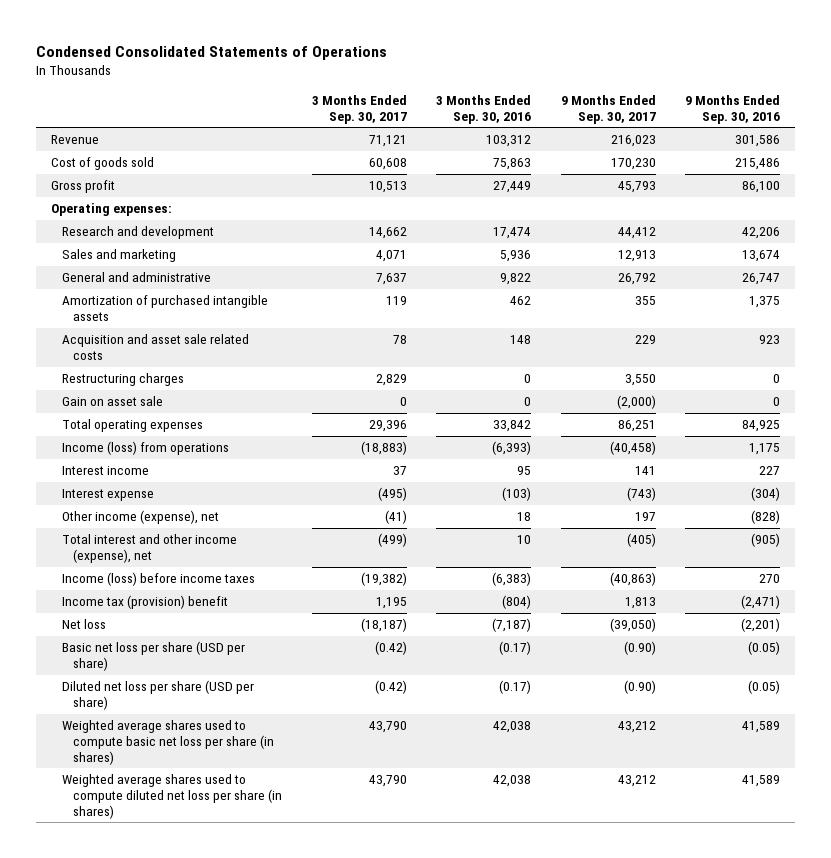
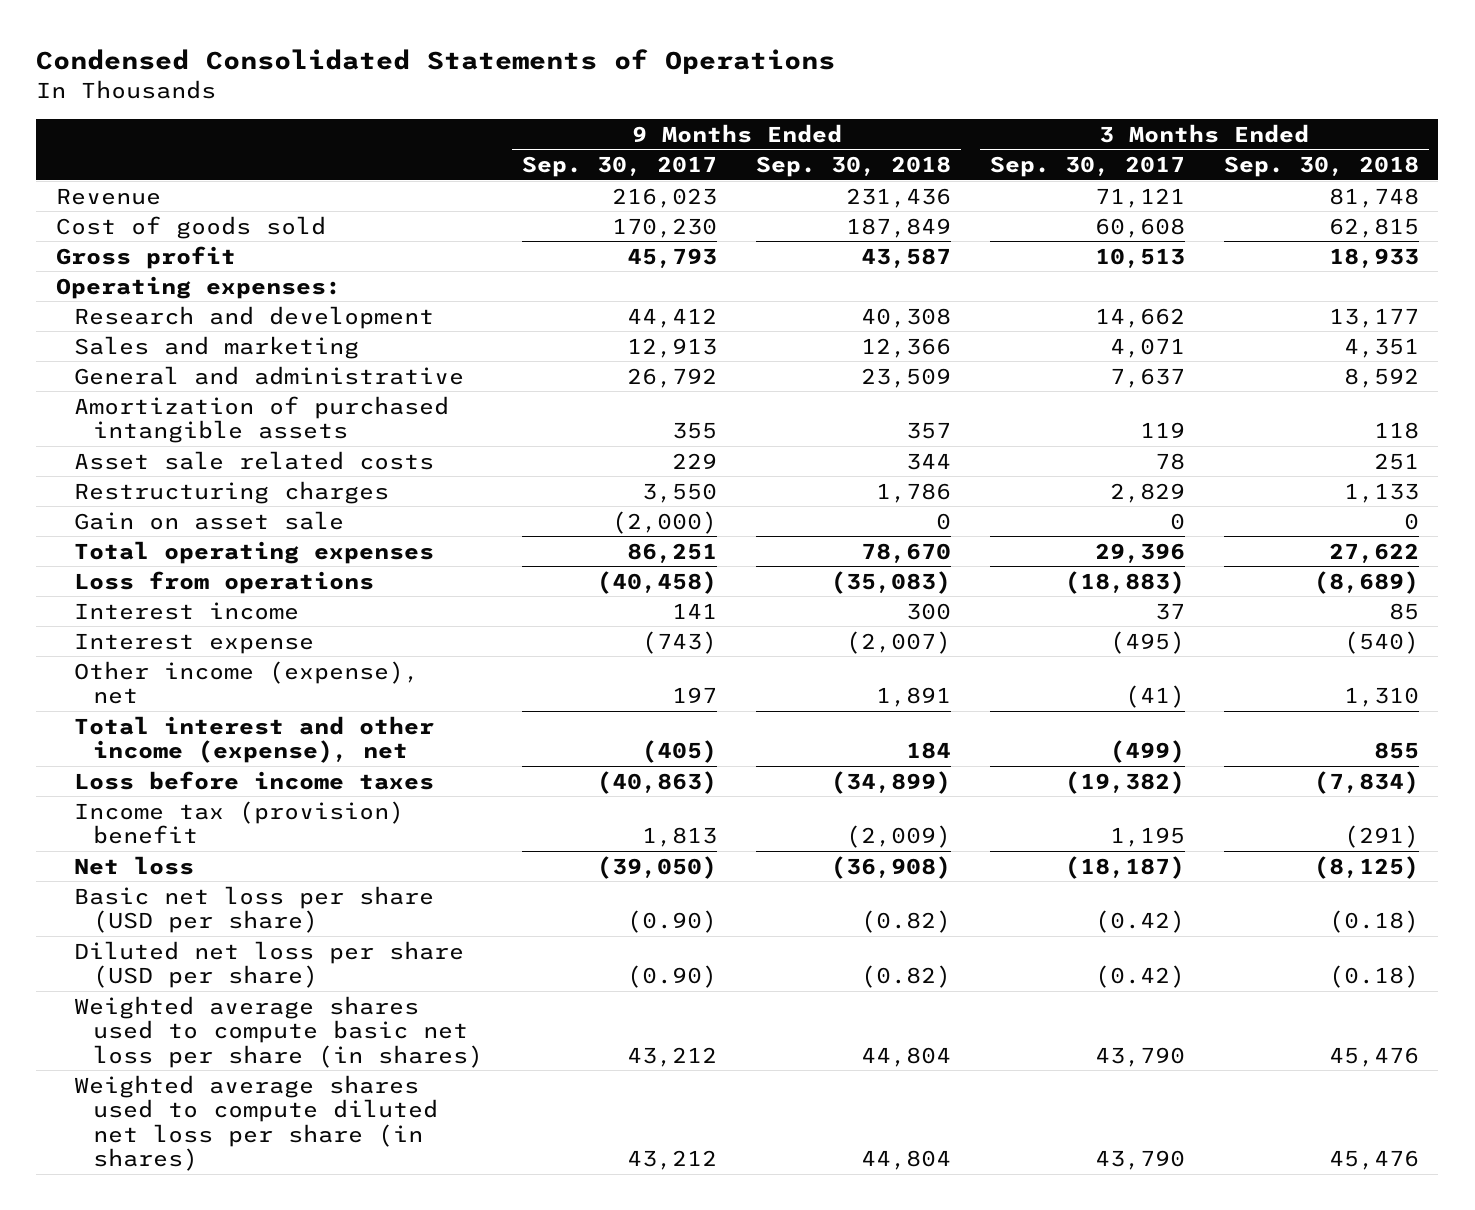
[436,94,532,124] 3 Months Ended Sep. 30, 2016 -> none
[685,94,781,124] 9 Months Ended Sep. 30, 2016 -> none
none -> [756,156,952,178] Sep. 30, 2018
none -> [1223,156,1419,178] Sep. 30, 2018
[62,334,250,360] Acquisition and asset sale related costs -> [74,450,435,470] Asset sale related costs
[62,441,230,456] Income (loss) from operations -> [74,570,375,594] Loss from operations
[62,572,256,587] Income (loss) before income taxes -> [74,770,435,790] Loss before income taxes

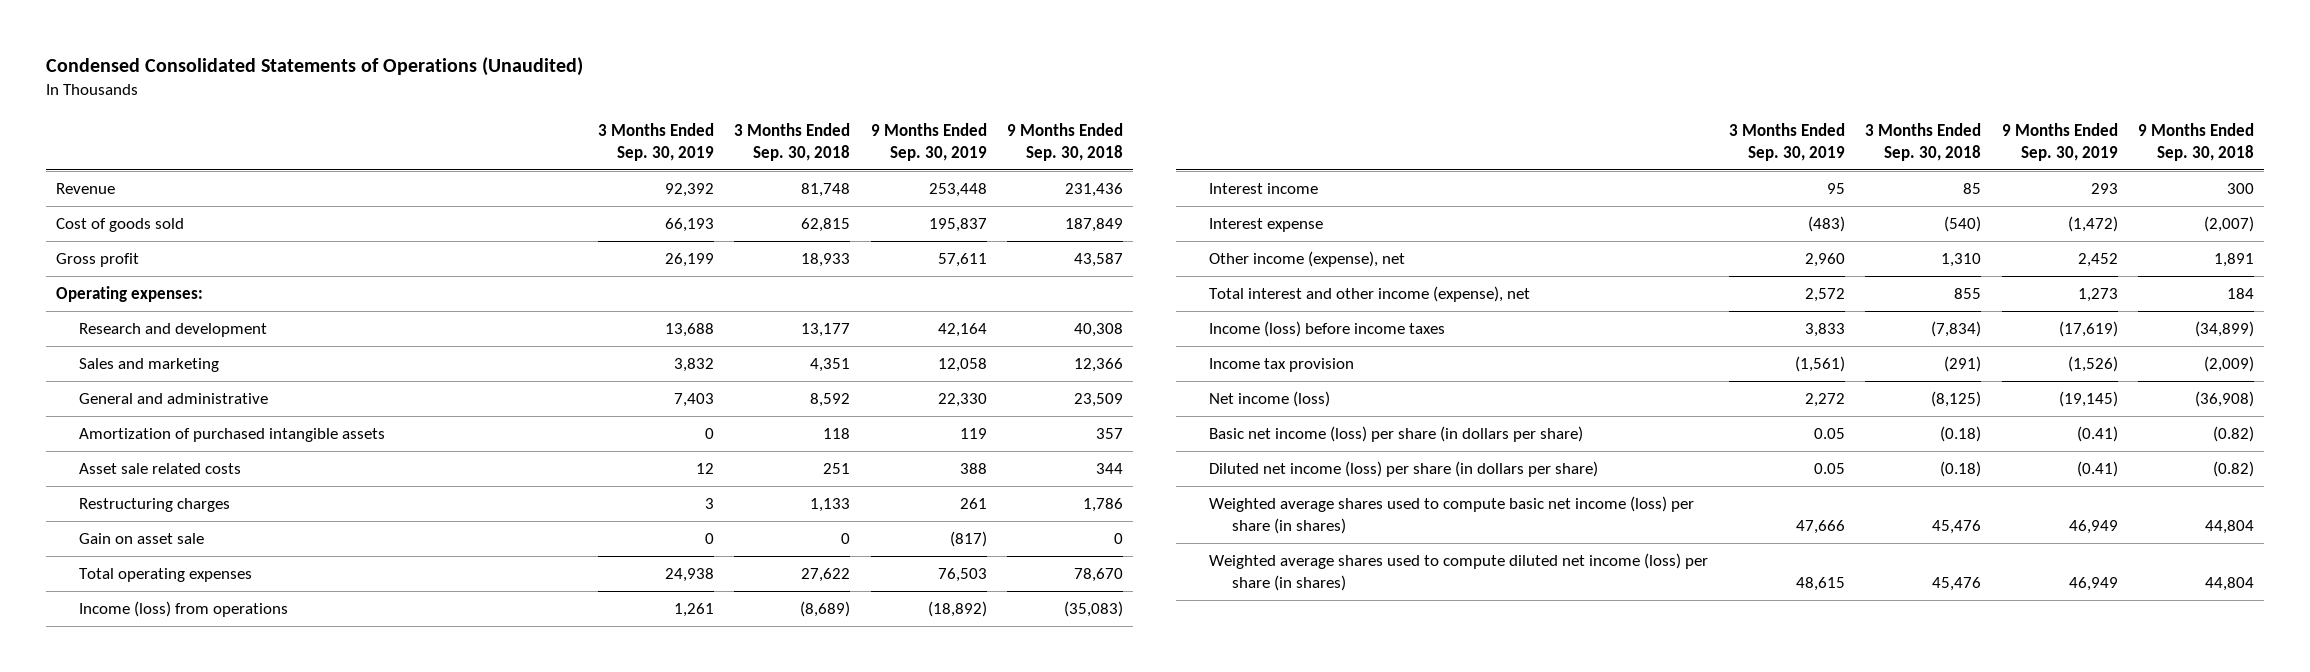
[36,49,836,75] Condensed Consolidated Statements of Operations -> [45,57,583,77] Condensed Consolidated Statements of Operations (Unaudited)
[522,156,718,178] Sep. 30, 2017 -> none
[989,156,1185,178] Sep. 30, 2017 -> none
none -> [597,122,714,161] 3 Months Ended Sep. 30, 2019
none -> [870,122,987,161] 9 Months Ended Sep. 30, 2019
[74,570,375,594] Loss from operations -> [78,601,288,618] Income (loss) from operations
[74,770,435,790] Loss before income taxes -> [1209,321,1446,338] Income (loss) before income taxes
[74,800,405,845] Income tax (provision) benefit -> [1209,358,1355,373] Income tax provision
[74,855,195,875] Net loss -> [1209,391,1331,408] Net income (loss)
[74,885,435,934] Basic net loss per share (USD per share) -> [1209,426,1584,443] Basic net income (loss) per share (in dollars per share)
[74,940,465,989] Diluted net loss per share (USD per share) -> [1209,461,1599,478] Diluted net income (loss) per share (in dollars per share)
[74,995,484,1068] Weighted average shares used to compute basic net loss per share (in shares) -> [1209,496,1695,535] Weighted average shares used to compute basic net income (loss) per share (in shares)
[74,1074,439,1172] Weighted average shares used to compute diluted net loss per share (in shares) -> [1209,553,1709,592] Weighted average shares used to compute diluted net income (loss) per share (in shares)

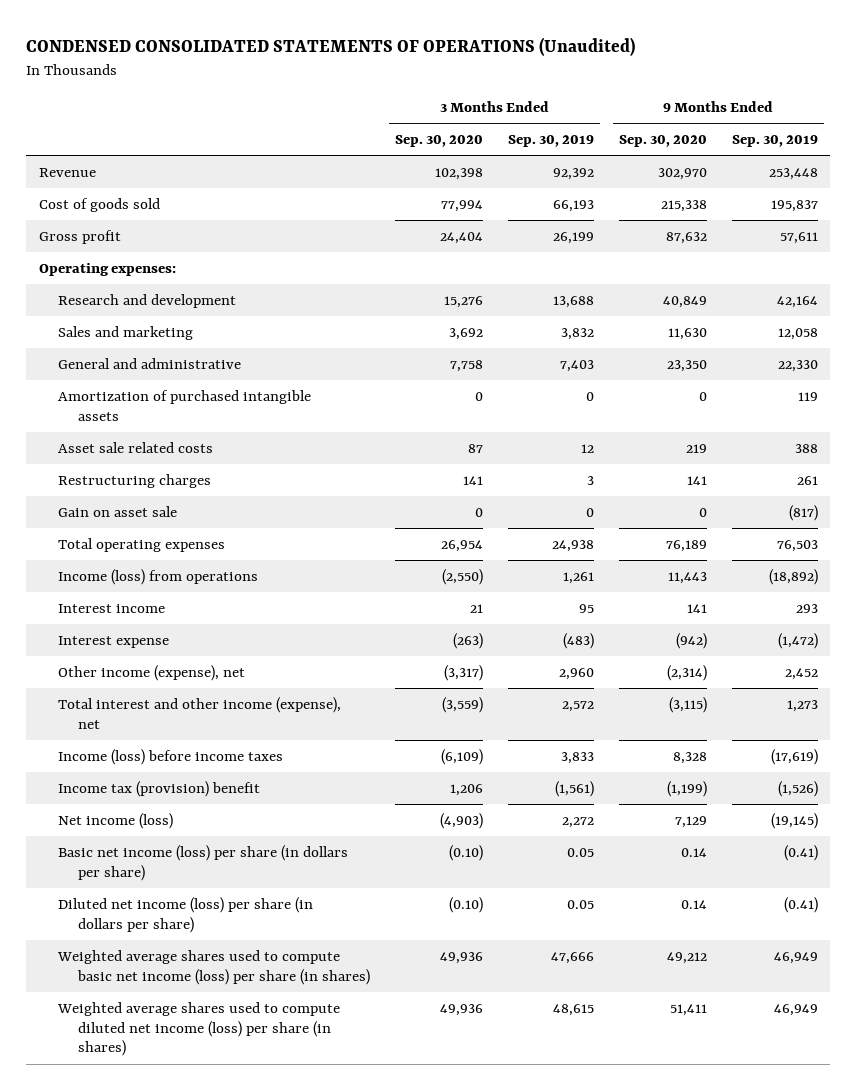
[45,57,583,77] Condensed Consolidated Statements of Operations (Unaudited) -> [26,37,636,57] CONDENSED CONSOLIDATED STATEMENTS OF OPERATIONS (Unaudited)
[734,122,851,161] 3 Months Ended Sep. 30, 2018 -> none
[1007,122,1124,161] 9 Months Ended Sep. 30, 2018 -> none
none -> [395,135,484,148] Sep. 30, 2020
none -> [618,135,707,148] Sep. 30, 2020
[1209,358,1355,373] Income tax provision -> [58,780,261,797] Income tax (provision) benefit

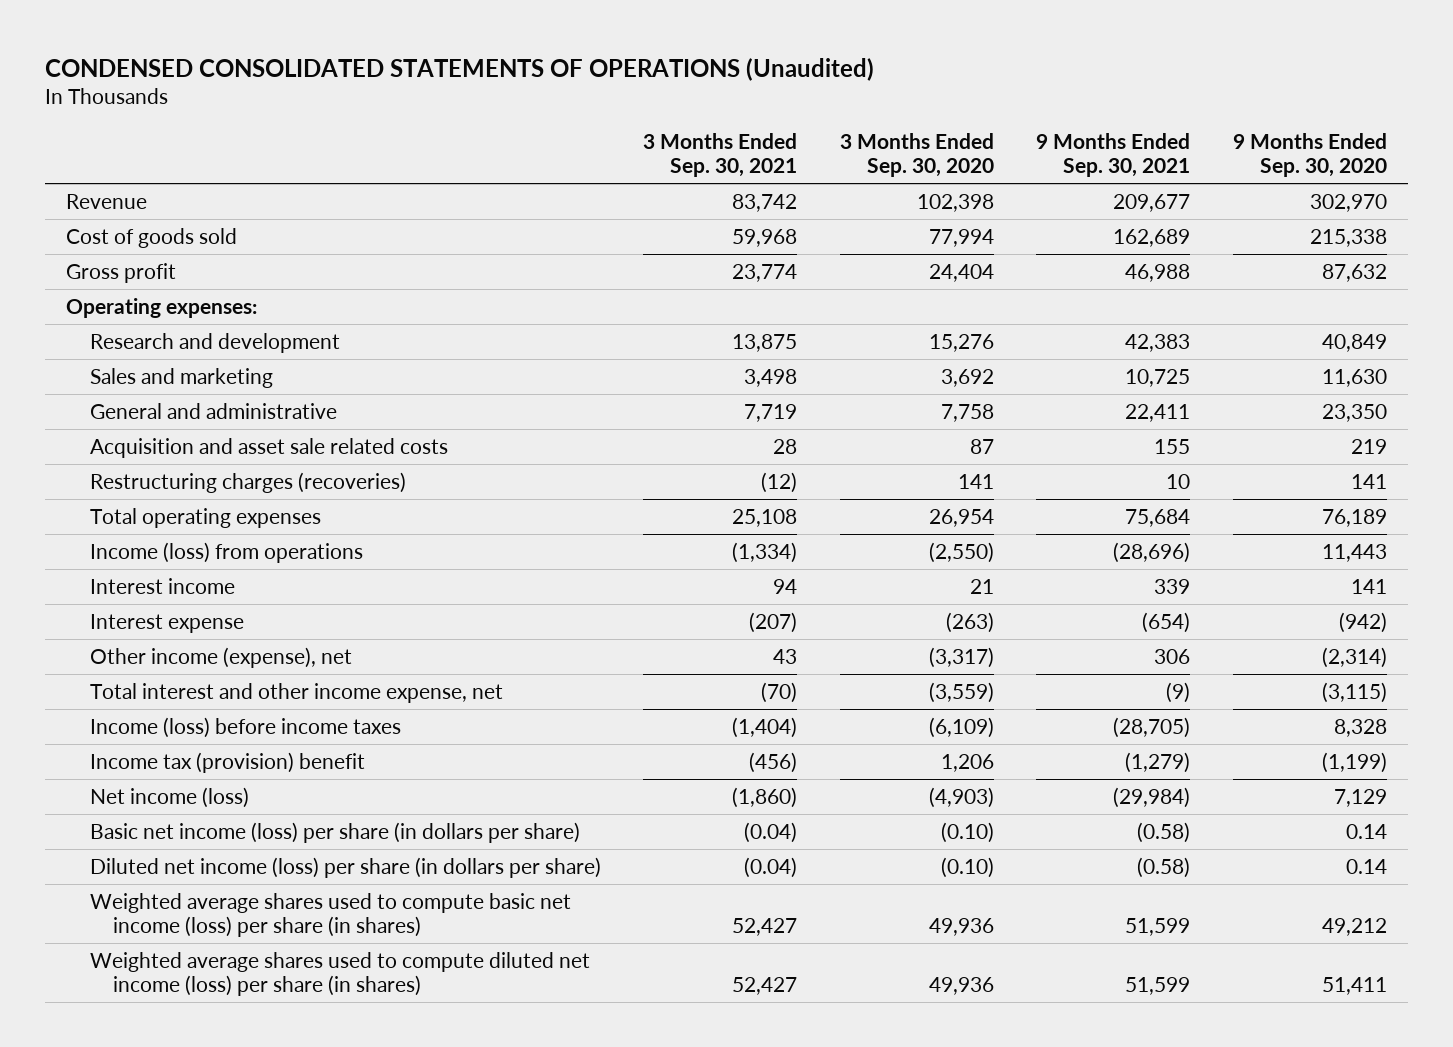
[507,135,594,148] Sep. 30, 2019 -> none
[731,135,818,148] Sep. 30, 2019 -> none
none -> [643,133,798,178] 3 Months Ended Sep. 30, 2021
none -> [1036,133,1191,178] 9 Months Ended Sep. 30, 2021
[58,389,312,421] Amortization of purchased intangible assets -> none
[58,505,178,517] Gain on asset sale -> none
[58,441,214,453] Asset sale related costs -> [89,437,448,458] Acquisition and asset sale related costs
[58,473,212,488] Restructuring charges -> [89,471,406,493] Restructuring charges (recoveries)
[58,696,342,729] Total interest and other income (expense), net -> [89,682,503,703] Total interest and other income expense, net

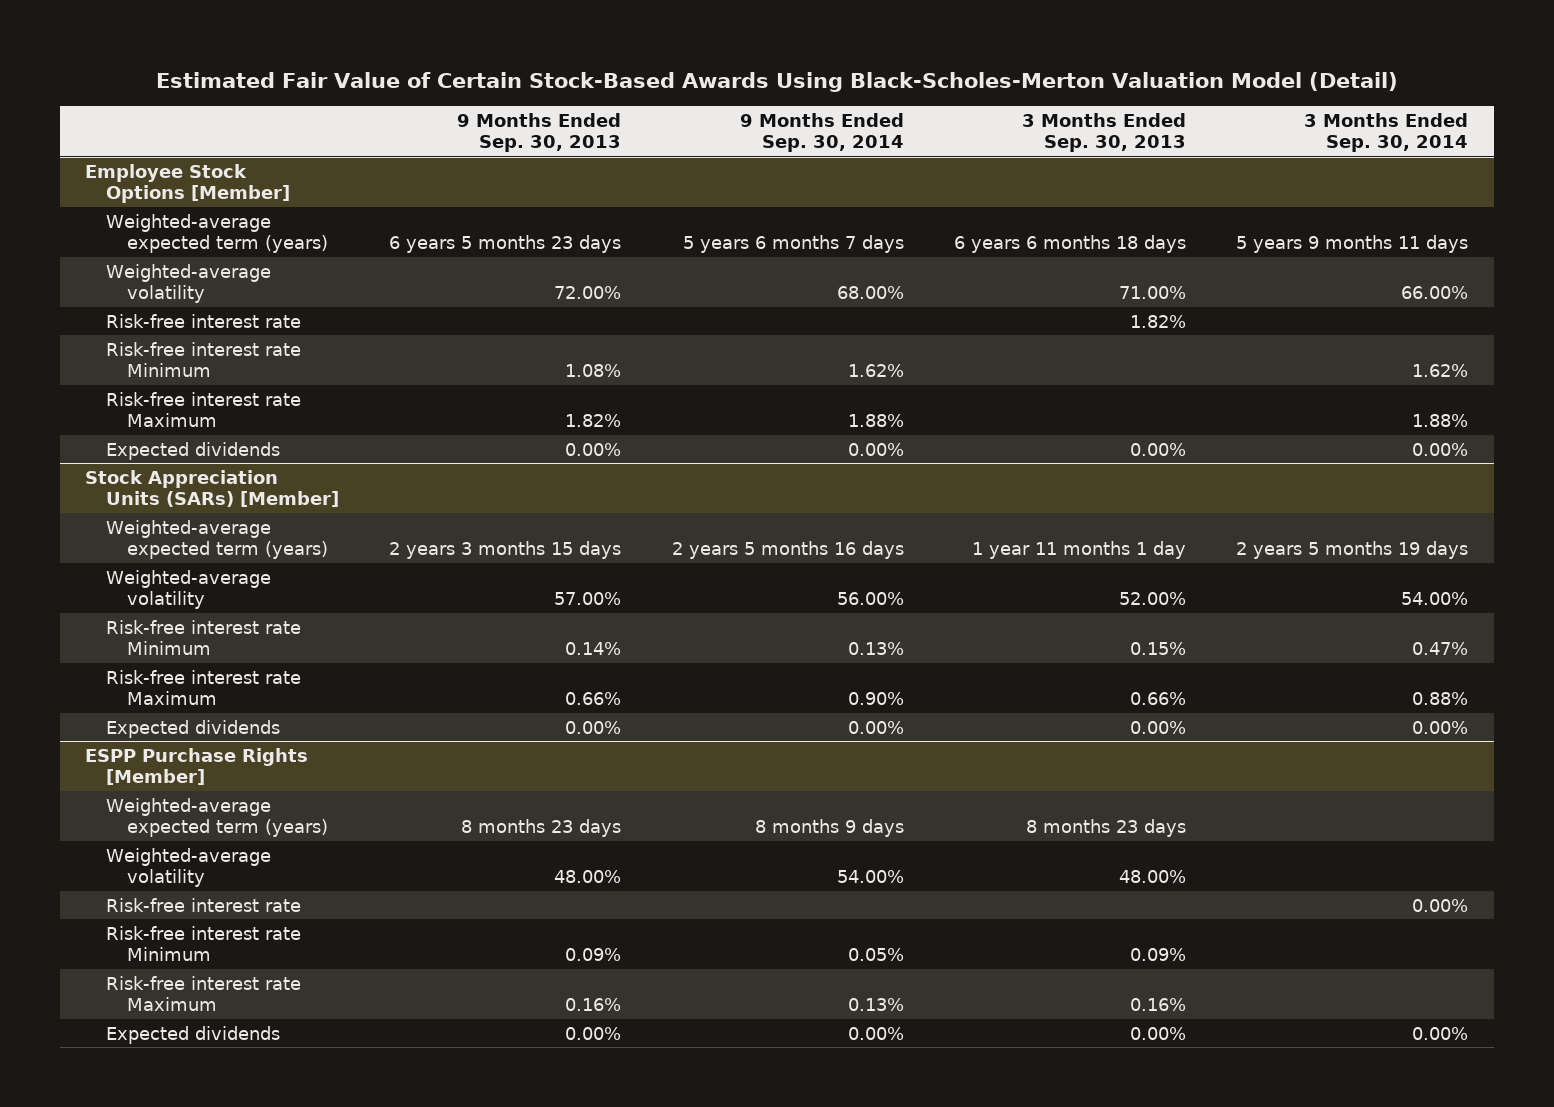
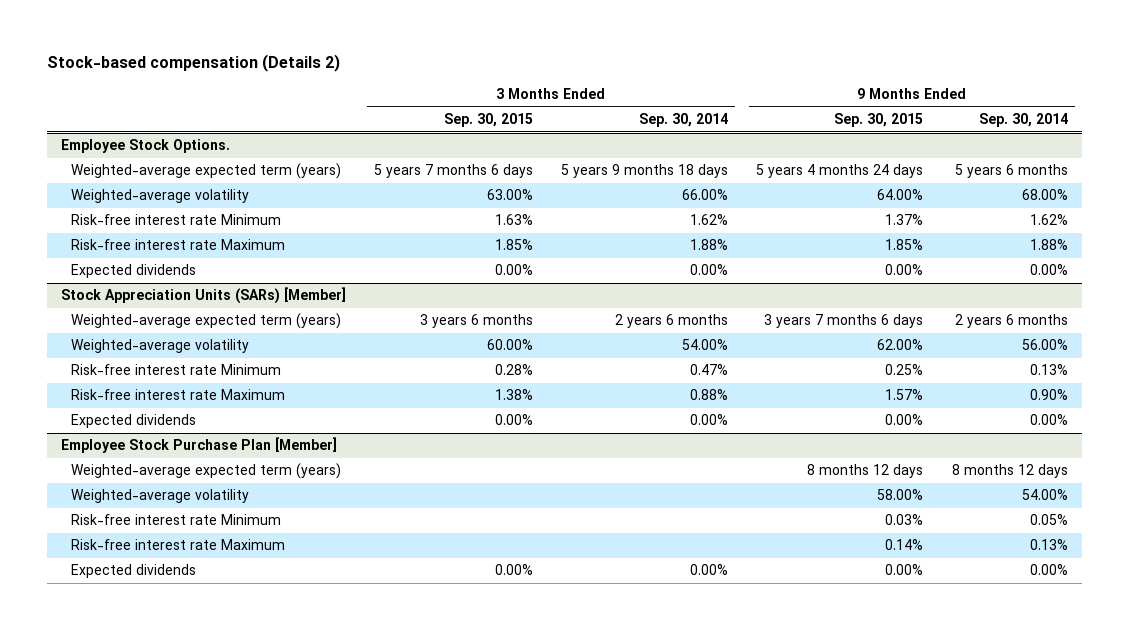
[155,72,1398,93] Estimated Fair Value of Certain Stock-Based Awards Using Black-Scholes-Merton Valuation Model (Detail) -> [46,54,340,73] Stock-based compensation (Details 2)
[457,112,622,153] 9 Months Ended Sep. 30, 2013 -> none
[1022,112,1187,153] 3 Months Ended Sep. 30, 2013 -> none
none -> [444,113,534,128] Sep. 30, 2015
none -> [834,113,924,128] Sep. 30, 2015
[85,163,291,204] Employee Stock Options [Member] -> [60,139,230,154] Employee Stock Options.
[682,235,904,254] 5 years 6 months 7 days -> [954,164,1068,179] 5 years 6 months
[1236,235,1469,254] 5 years 9 months 11 days -> [561,164,729,179] 5 years 9 months 18 days
[106,313,302,328] Risk-free interest rate -> none
[671,541,904,560] 2 years 5 months 16 days -> [954,314,1068,329] 2 years 6 months
[1236,541,1469,560] 2 years 5 months 19 days -> [615,314,729,329] 2 years 6 months
[85,747,309,786] ESPP Purchase Rights [Member] -> none
none -> [60,437,337,454] Employee Stock Purchase Plan [Member]
[754,819,904,838] 8 months 9 days -> [951,464,1068,479] 8 months 12 days
[106,897,302,912] Risk-free interest rate -> none

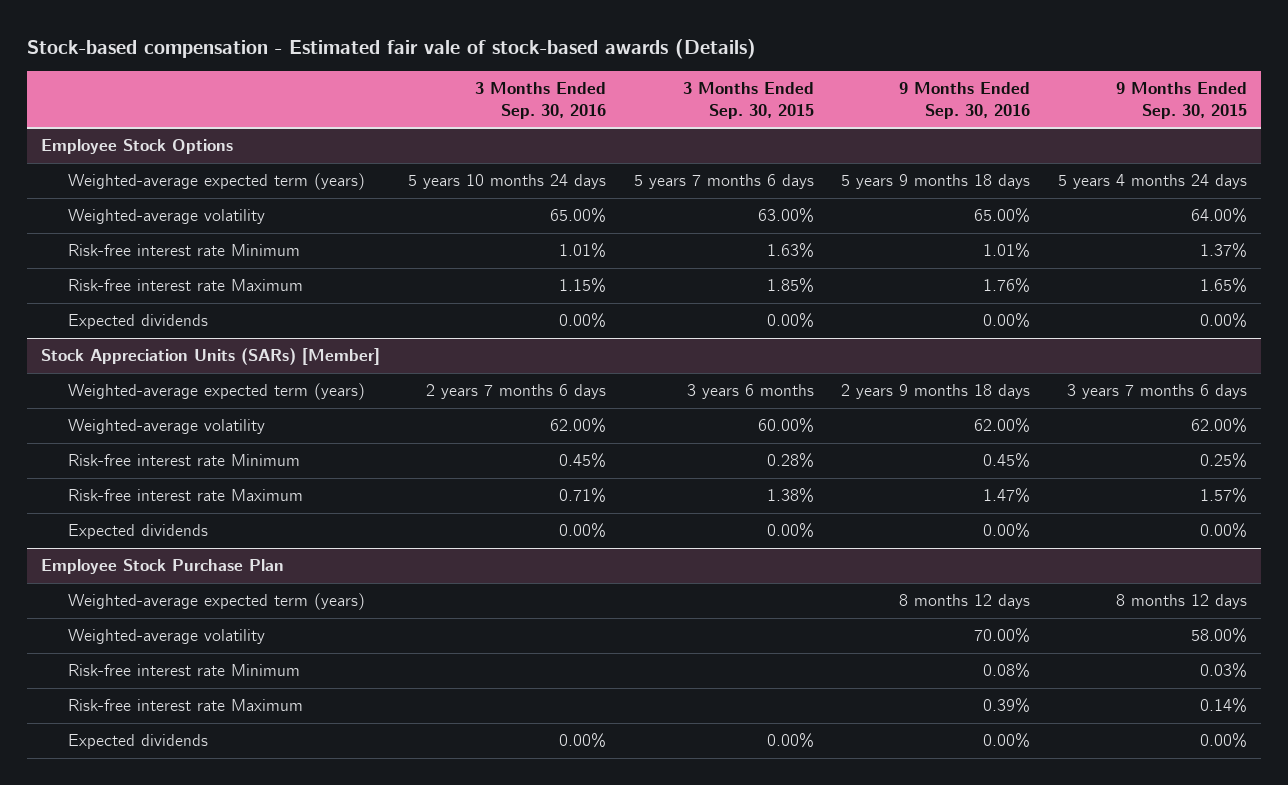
[46,54,340,73] Stock-based compensation (Details 2) -> [27,38,757,59] Stock-based compensation - Estimated fair vale of stock-based awards (Details)
[639,113,729,128] Sep. 30, 2014 -> none
[978,113,1068,128] Sep. 30, 2014 -> none
none -> [474,81,606,119] 3 Months Ended Sep. 30, 2016
none -> [899,81,1031,119] 9 Months Ended Sep. 30, 2016
[60,139,230,154] Employee Stock Options. -> [41,139,234,155] Employee Stock Options
[885,239,924,251] 1.85% -> [1199,278,1247,294] 1.65%
[60,437,337,454] Employee Stock Purchase Plan [Member] -> [41,559,285,575] Employee Stock Purchase Plan

